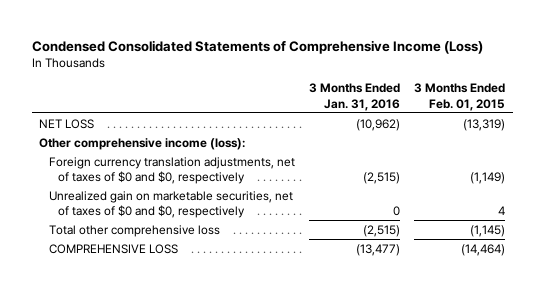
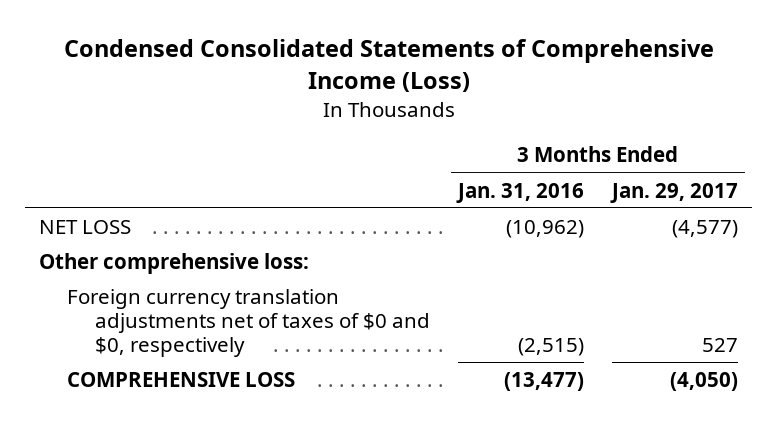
[414,83,506,111] 3 Months Ended Feb. 01, 2015 -> none
none -> [610,182,739,203] Jan. 29, 2017
[48,190,293,219] Unrealized gain on marketable securities, net of taxes of $0 and $0, respectively -> none
[48,224,220,237] Total other comprehensive loss -> none
[39,137,246,150] Other comprehensive income (loss): -> [38,253,309,275] Other comprehensive loss:
[48,156,295,185] Foreign currency translation adjustments, net of taxes of $0 and $0, respectively -> [67,289,431,358] Foreign currency translation adjustments net of taxes of $0 and $0, respectively

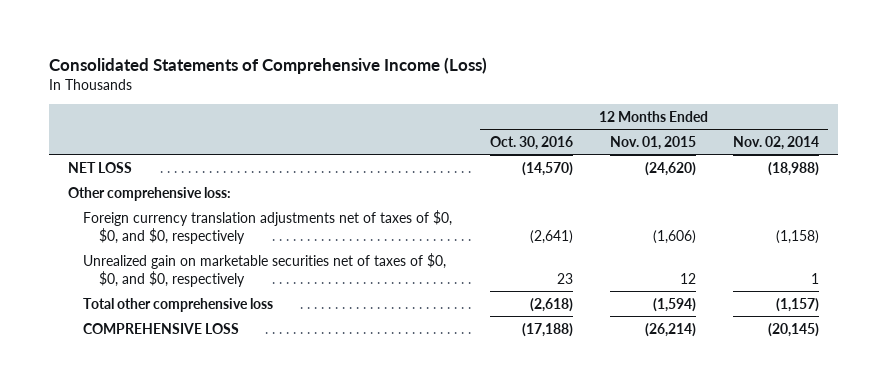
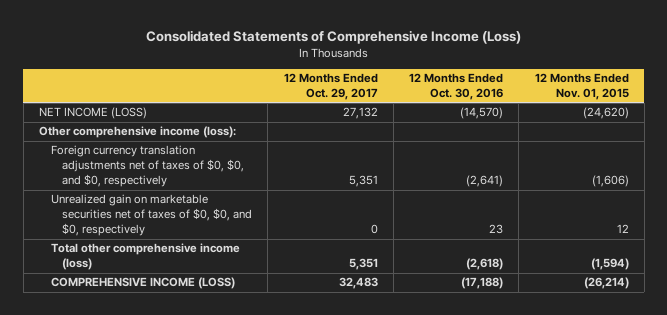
[733,135,820,150] Nov. 02, 2014 -> none
none -> [283,73,378,101] 12 Months Ended Oct. 29, 2017
[67,161,132,173] NET LOSS -> [38,107,147,120] NET INCOME (LOSS)
[67,186,231,201] Other comprehensive loss: -> [38,126,236,139] Other comprehensive income (loss):
[83,297,274,312] Total other comprehensive loss -> [50,243,240,271] Total other comprehensive income (loss)
[83,322,240,334] COMPREHENSIVE LOSS -> [50,277,235,290] COMPREHENSIVE INCOME (LOSS)

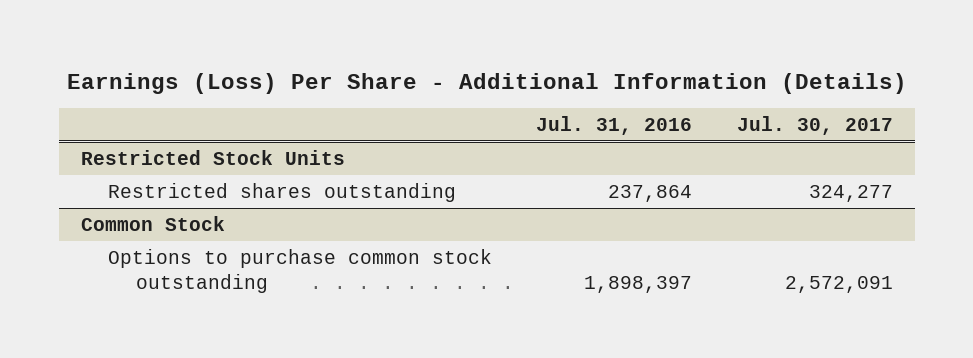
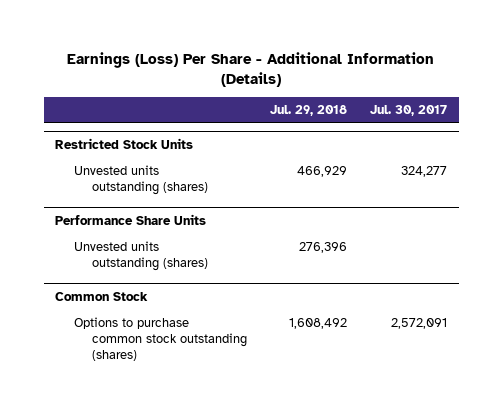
[536,116,693,136] Jul. 31, 2016 -> none
none -> [270,105,348,117] Jul. 29, 2018
[108,182,457,202] Restricted shares outstanding -> [73,165,209,196] Unvested units outstanding (shares)
none -> [55,214,207,226] Performance Share Units
none -> [73,241,209,272] Unvested units outstanding (shares)
[108,248,493,293] Options to purchase common stock outstanding -> [73,317,248,361] Options to purchase common stock outstanding (shares)

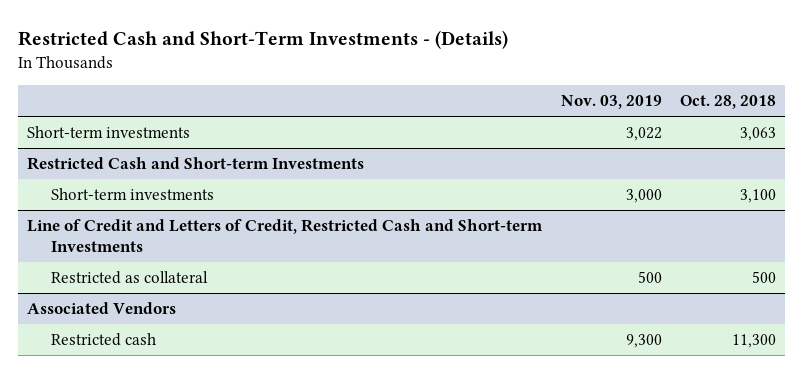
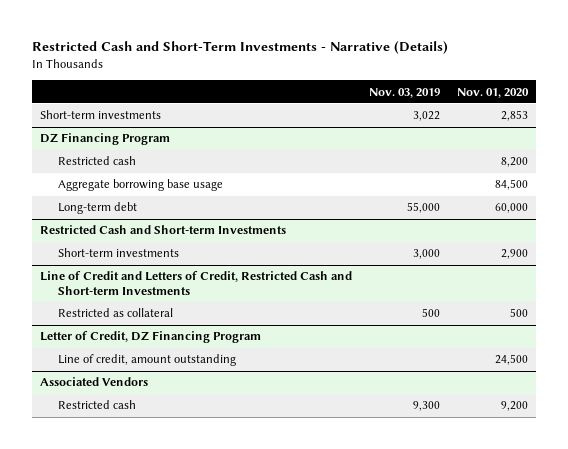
[18,29,509,49] Restricted Cash and Short-Term Investments - (Details) -> [31,41,448,55] Restricted Cash and Short-Term Investments - Narrative (Details)
[680,95,777,110] Oct. 28, 2018 -> none
none -> [456,87,529,98] Nov. 01, 2020
none -> [40,133,171,146] DZ Financing Program
none -> [57,156,136,166] Restricted cash
none -> [57,179,223,192] Aggregate borrowing base usage
none -> [57,202,137,215] Long-term debt
none -> [40,331,262,344] Letter of Credit, DZ Financing Program
none -> [57,354,236,367] Line of credit, amount outstanding

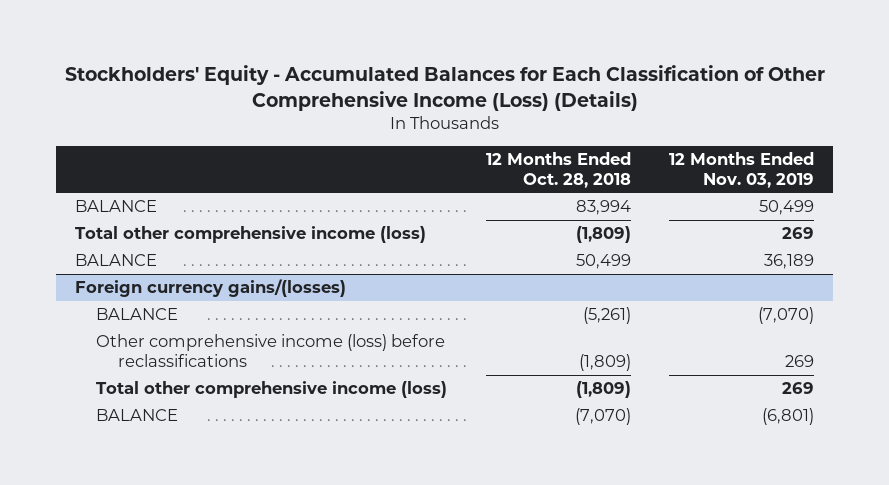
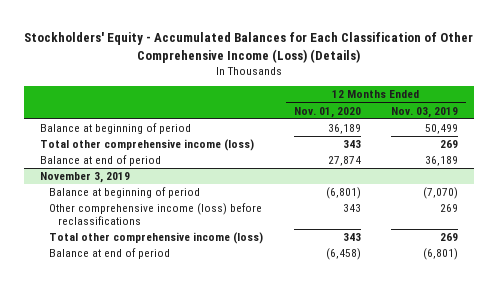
[485,151,631,188] 12 Months Ended Oct. 28, 2018 -> none
none -> [293,106,361,118] Nov. 01, 2020
[74,200,157,213] BALANCE -> [39,123,191,135] Balance at beginning of period
[74,254,157,267] BALANCE -> [39,155,161,167] Balance at end of period
[74,279,346,298] Foreign currency gains/(losses) -> [39,172,130,184] November 3, 2019
[96,308,179,321] BALANCE -> [48,187,200,199] Balance at beginning of period
[96,409,179,422] BALANCE -> [48,248,170,260] Balance at end of period

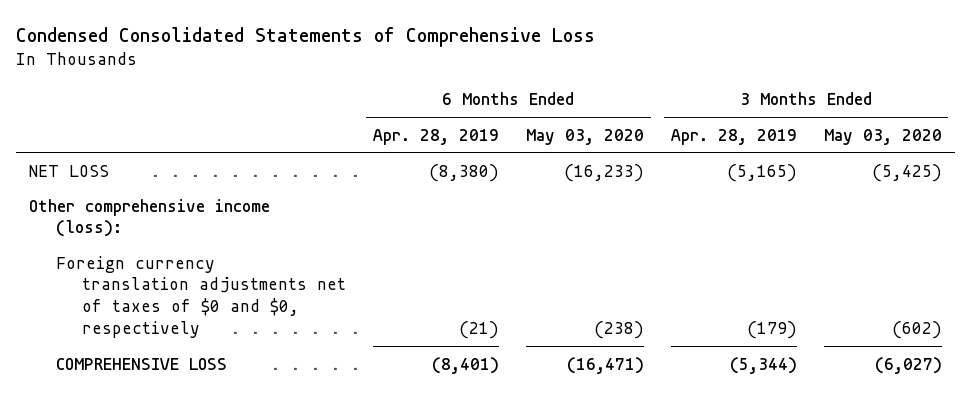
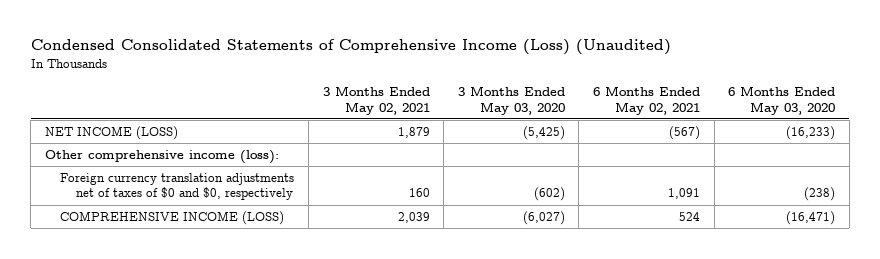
[15,27,595,48] Condensed Consolidated Statements of Comprehensive Loss -> [30,39,671,56] Condensed Consolidated Statements of Comprehensive Income (Loss) (Unaudited)
[372,128,499,145] Apr. 28, 2019 -> none
[670,128,797,145] Apr. 28, 2019 -> none
none -> [322,86,430,115] 3 Months Ended May 02, 2021
none -> [593,86,701,115] 6 Months Ended May 02, 2021
[29,164,110,177] NET LOSS -> [44,125,178,140] NET INCOME (LOSS)
[55,357,227,370] COMPREHENSIVE LOSS -> [60,210,285,225] COMPREHENSIVE INCOME (LOSS)

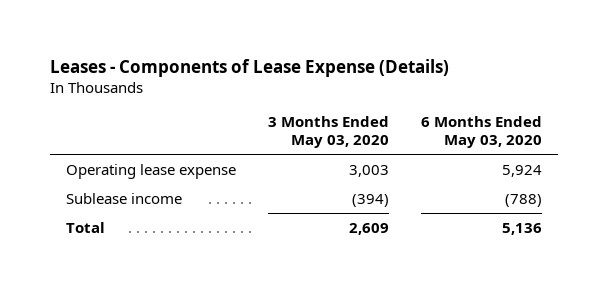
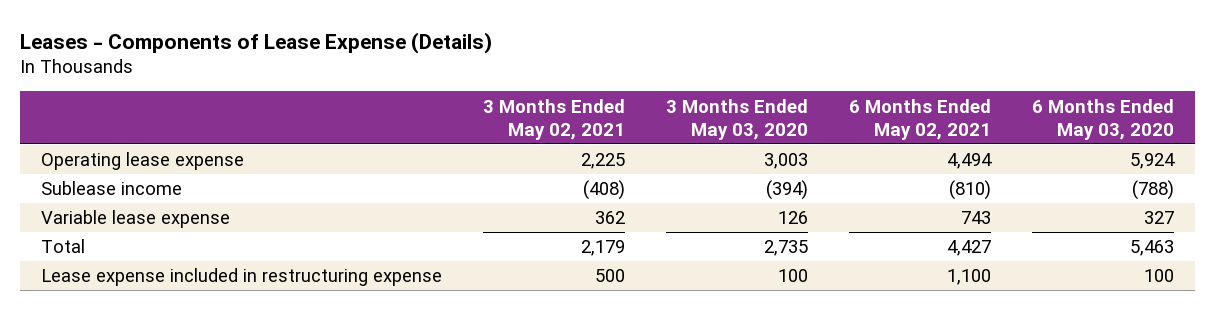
none -> [482,98,625,140] 3 Months Ended May 02, 2021
none -> [849,98,992,140] 6 Months Ended May 02, 2021
none -> [40,210,230,229] Variable lease expense
[348,222,389,235] 2,609 -> [764,240,809,257] 2,735
[501,222,542,235] 5,136 -> [1130,240,1175,257] 5,463
none -> [40,268,442,287] Lease expense included in restructuring expense

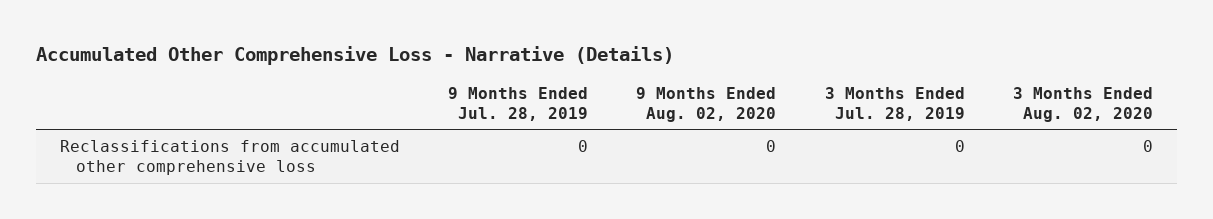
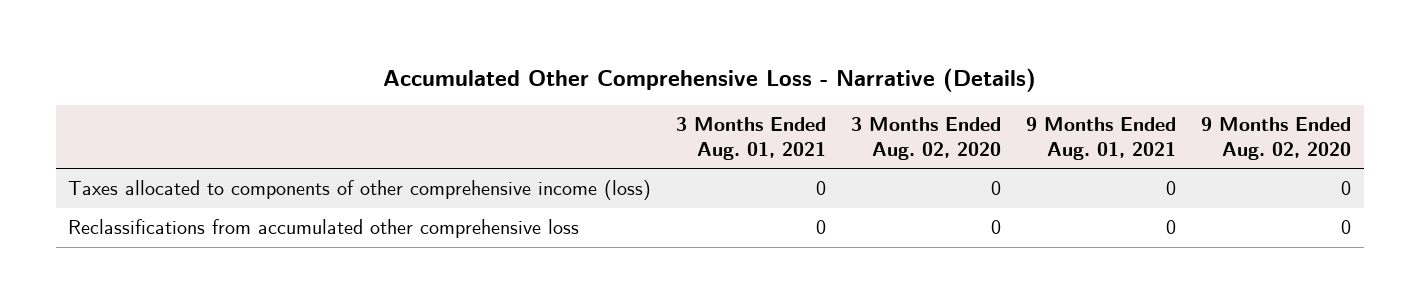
[448,86,589,122] 9 Months Ended Jul. 28, 2019 -> none
[824,86,965,122] 3 Months Ended Jul. 28, 2019 -> none
none -> [676,117,827,160] 3 Months Ended Aug. 01, 2021
none -> [1026,117,1177,160] 9 Months Ended Aug. 01, 2021
none -> [68,180,652,201] Taxes allocated to components of other comprehensive income (loss)

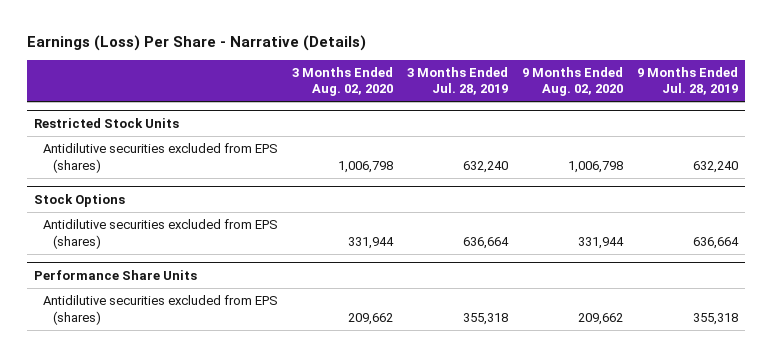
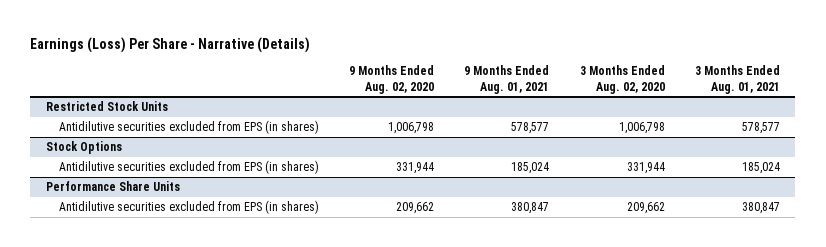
[407,66,509,96] 3 Months Ended Jul. 28, 2019 -> none
[637,66,739,96] 9 Months Ended Jul. 28, 2019 -> none
none -> [464,65,550,94] 9 Months Ended Aug. 01, 2021
none -> [695,65,781,94] 3 Months Ended Aug. 01, 2021
[43,143,279,173] Antidilutive securities excluded from EPS (shares) -> [58,120,319,135] Antidilutive securities excluded from EPS (in shares)
[43,219,279,249] Antidilutive securities excluded from EPS (shares) -> [58,160,319,175] Antidilutive securities excluded from EPS (in shares)
[43,295,279,325] Antidilutive securities excluded from EPS (shares) -> [58,200,319,215] Antidilutive securities excluded from EPS (in shares)

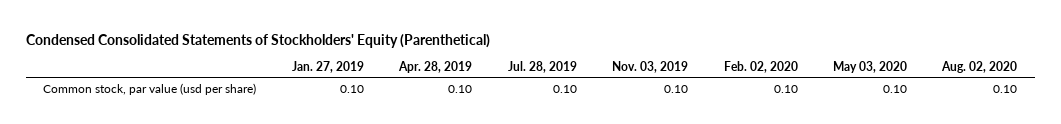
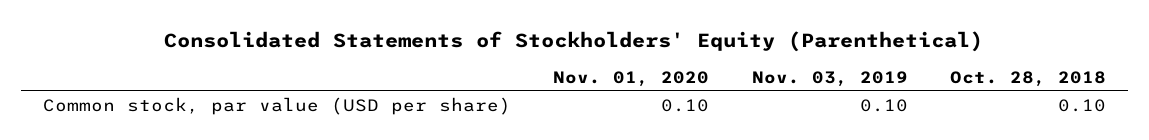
[25,33,490,48] Condensed Consolidated Statements of Stockholders' Equity (Parenthetical) -> [164,30,984,52] Consolidated Statements of Stockholders' Equity (Parenthetical)
[291,61,364,74] Jan. 27, 2019 -> none
[398,61,473,74] Apr. 28, 2019 -> none
[507,61,577,74] Jul. 28, 2019 -> none
[723,61,798,74] Feb. 02, 2020 -> none
[832,61,907,74] May 03, 2020 -> none
[941,61,1018,74] Aug. 02, 2020 -> none
none -> [553,70,710,87] Nov. 01, 2020
none -> [950,70,1107,87] Oct. 28, 2018
[43,82,257,95] Common stock, par value (usd per share) -> [42,97,511,116] Common stock, par value (USD per share)

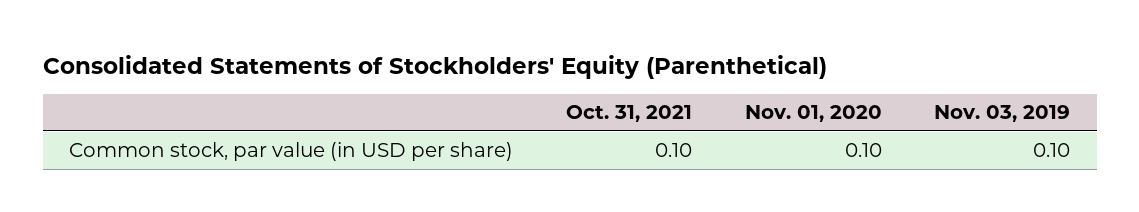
[950,70,1107,87] Oct. 28, 2018 -> none
none -> [565,105,692,123] Oct. 31, 2021
[42,97,511,116] Common stock, par value (USD per share) -> [69,142,514,162] Common stock, par value (in USD per share)

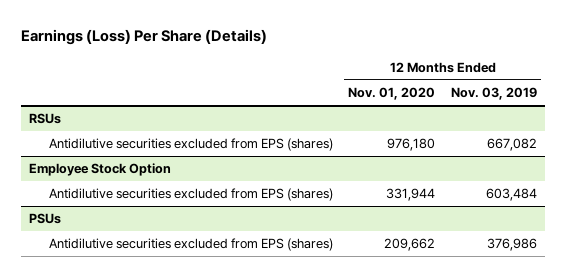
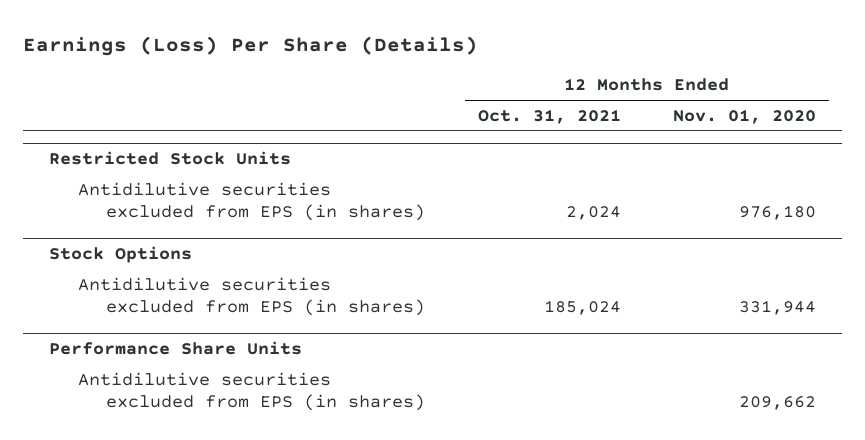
[450,87,537,101] Nov. 03, 2019 -> none
none -> [477,108,621,124] Oct. 31, 2021
[28,113,61,125] RSUs -> [49,150,292,165] Restricted Stock Units
[48,138,333,152] Antidilutive securities excluded from EPS (shares) -> [77,181,426,222] Antidilutive securities excluded from EPS (in shares)
[28,163,171,177] Employee Stock Option -> [49,245,193,263] Stock Options
[48,188,333,202] Antidilutive securities excluded from EPS (shares) -> [77,276,426,317] Antidilutive securities excluded from EPS (in shares)
[28,213,61,225] PSUs -> [49,340,303,355] Performance Share Units
[48,238,333,252] Antidilutive securities excluded from EPS (shares) -> [77,371,426,412] Antidilutive securities excluded from EPS (in shares)

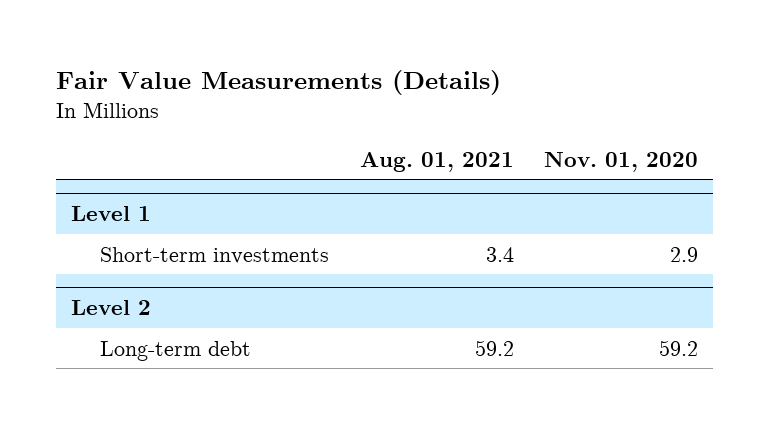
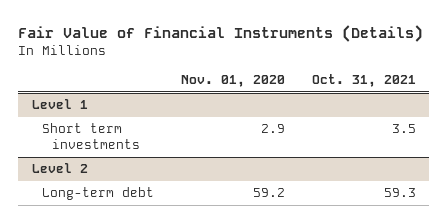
[55,69,501,95] Fair Value Measurements (Details) -> [18,24,424,42] Fair Value of Financial Instruments (Details)
[359,151,514,172] Aug. 01, 2021 -> none
none -> [311,74,416,88] Oct. 31, 2021
[100,246,330,264] Short-term investments -> [41,123,141,150] Short term investments

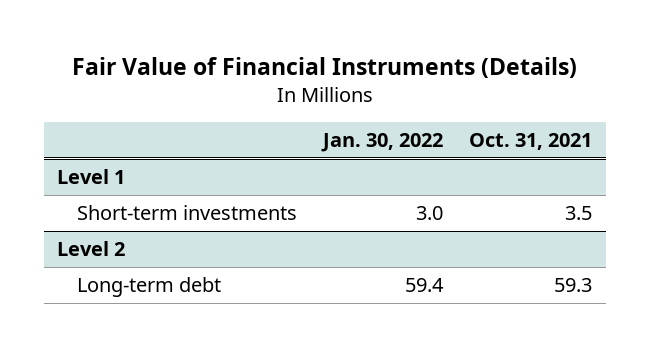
[180,75,285,88] Nov. 01, 2020 -> none
none -> [321,133,444,153] Jan. 30, 2022
[41,123,141,150] Short term investments -> [76,205,297,221] Short-term investments

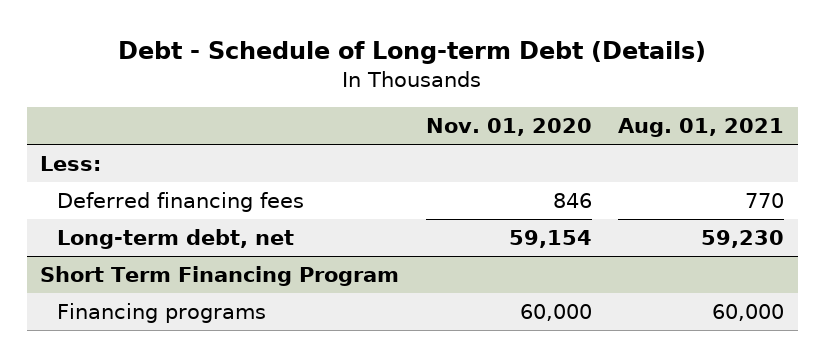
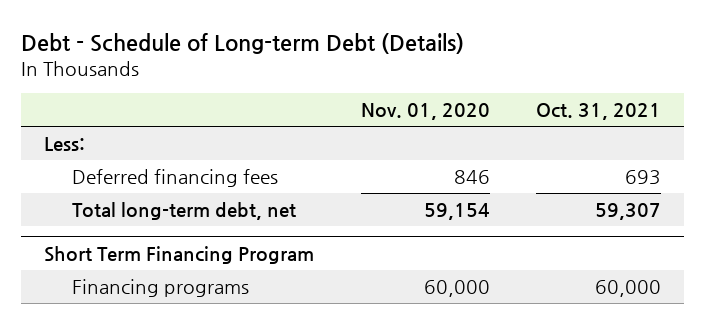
[618,118,785,138] Aug. 01, 2021 -> none
none -> [536,103,662,121] Oct. 31, 2021
[56,229,294,250] Long-term debt, net -> [71,201,296,220] Total long-term debt, net

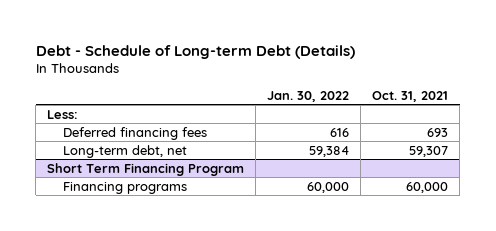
[360,103,490,121] Nov. 01, 2020 -> none
none -> [267,90,350,102] Jan. 30, 2022
[71,201,296,220] Total long-term debt, net -> [63,144,188,158] Long-term debt, net

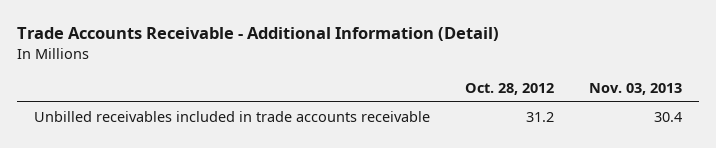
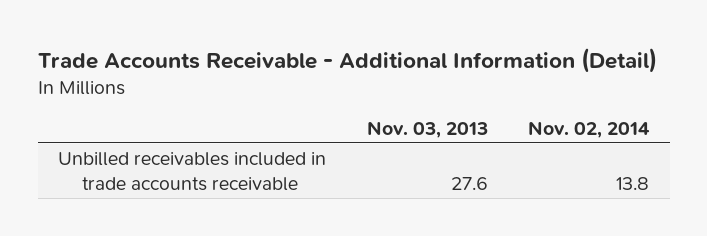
[465,82,555,95] Oct. 28, 2012 -> none
none -> [528,120,651,138] Nov. 02, 2014
[653,112,682,123] 30.4 -> [450,176,488,190] 27.6

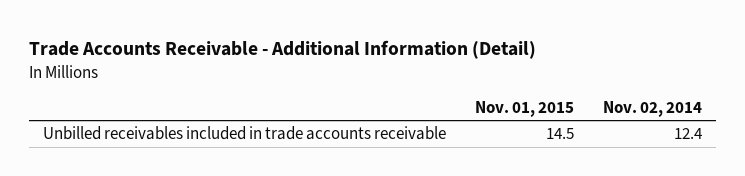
[366,120,488,138] Nov. 03, 2013 -> none
none -> [475,100,575,117] Nov. 01, 2015
[616,176,650,190] 13.8 -> [673,128,702,140] 12.4

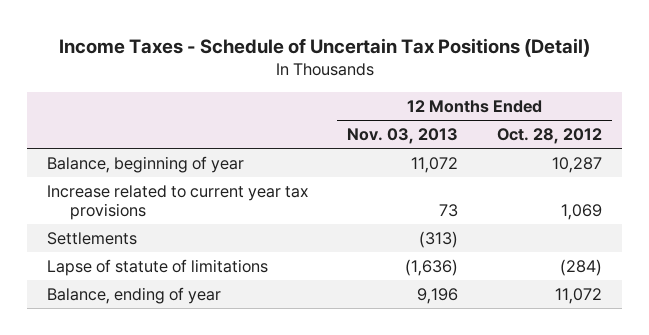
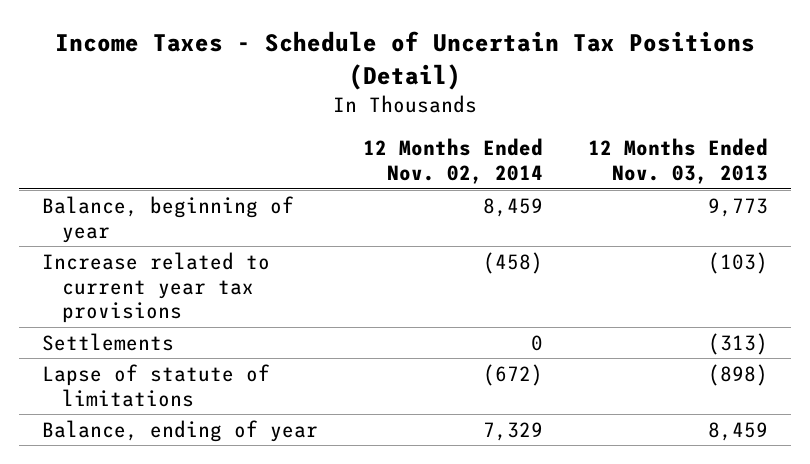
[497,128,603,145] Oct. 28, 2012 -> none
none -> [362,138,543,185] 12 Months Ended Nov. 02, 2014
[411,156,459,173] 11,072 -> [707,197,768,217] 9,773
[439,204,459,218] 73 -> [707,251,768,274] (103)
[405,258,459,276] (1,636) -> [707,363,768,386] (898)
[417,287,459,304] 9,196 -> [707,421,768,441] 8,459

